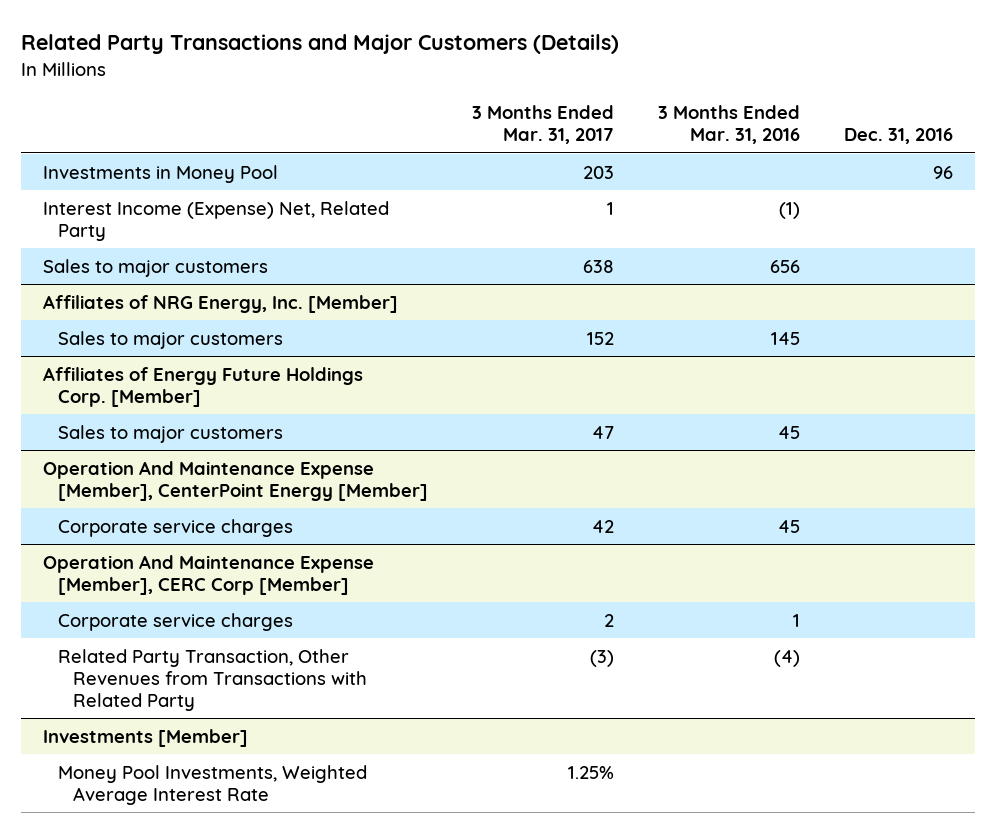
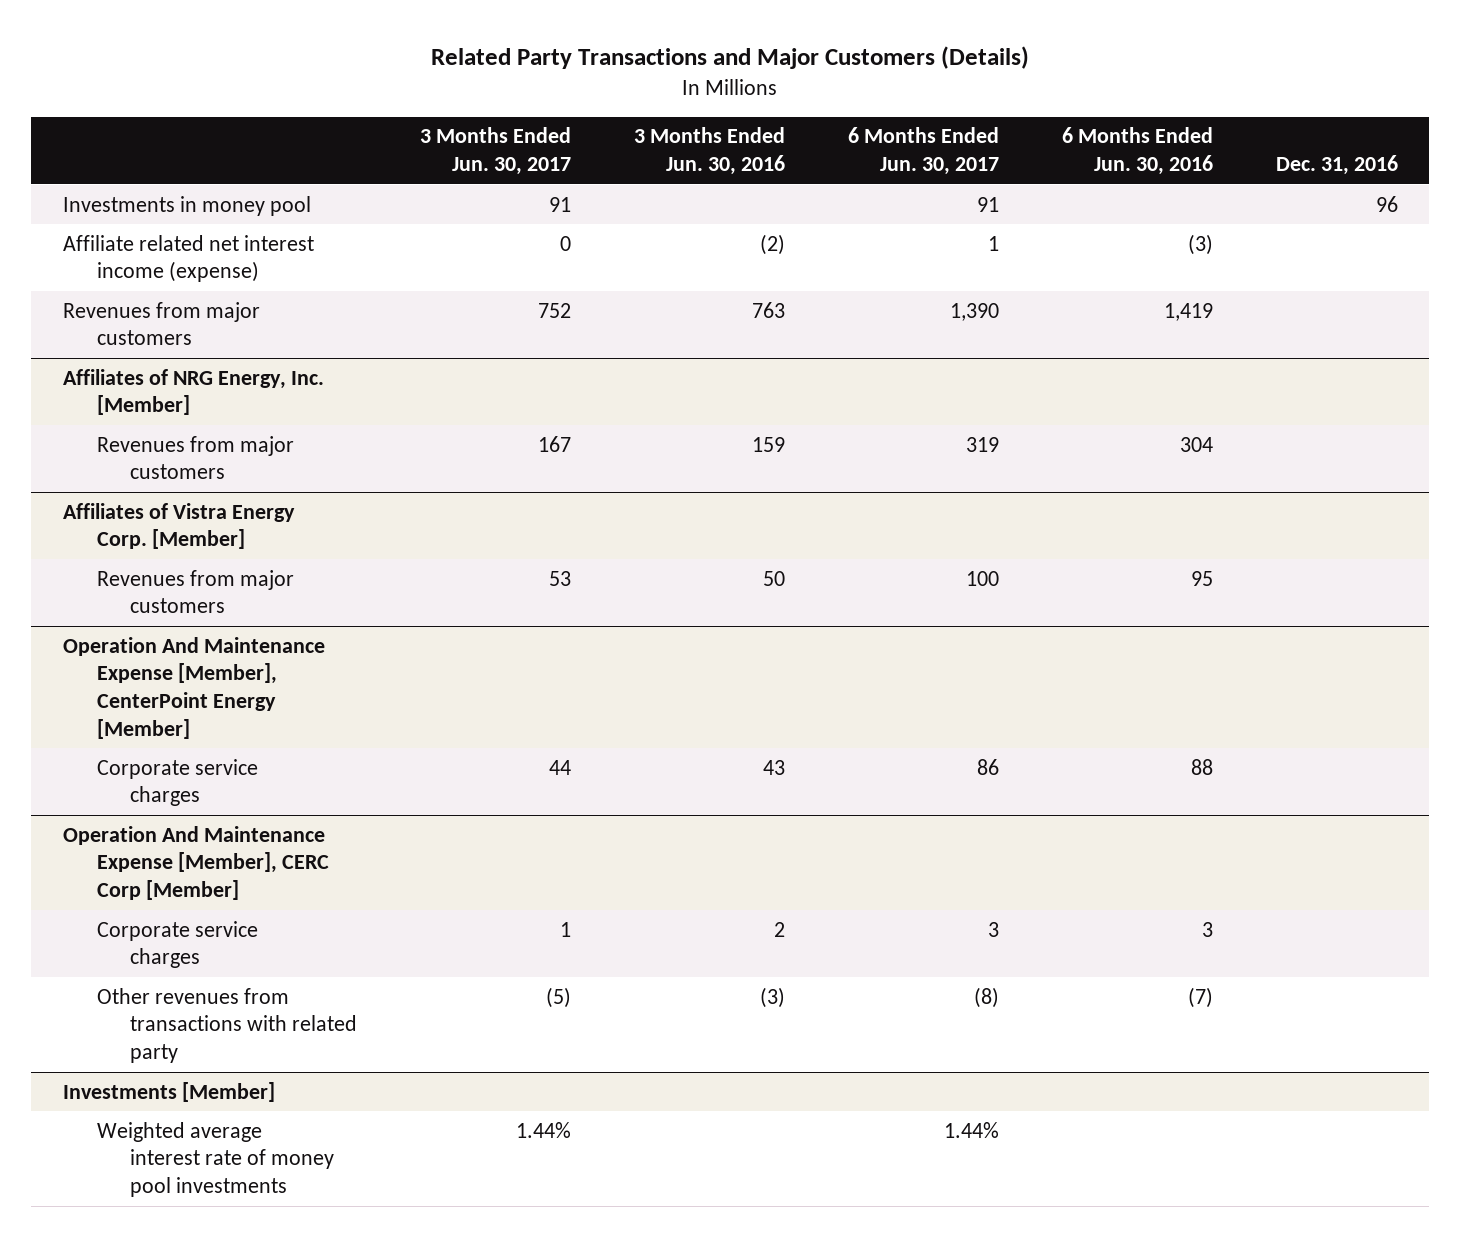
[472,105,615,145] 3 Months Ended Mar. 31, 2017 -> none
[658,105,801,145] 3 Months Ended Mar. 31, 2016 -> none
none -> [420,127,572,176] 3 Months Ended Jun. 30, 2017
none -> [634,127,786,176] 3 Months Ended Jun. 30, 2016
none -> [847,127,999,176] 6 Months Ended Jun. 30, 2017
none -> [1061,127,1213,176] 6 Months Ended Jun. 30, 2016
[43,164,279,183] Investments in Money Pool -> [62,195,311,216] Investments in money pool
[43,200,390,241] Interest Income (Expense) Net, Related Party -> [62,234,314,283] Affiliate related net interest income (expense)
[43,258,269,277] Sales to major customers -> [62,301,260,346] Revenues from major customers
[43,366,364,407] Affiliates of Energy Future Holdings Corp. [Member] -> none
[58,424,284,443] Sales to major customers -> none
[58,330,284,349] Sales to major customers -> [96,435,294,480] Revenues from major customers
none -> [62,502,295,550] Affiliates of Vistra Energy Corp. [Member]
none -> [96,569,294,614] Revenues from major customers
[58,648,367,711] Related Party Transaction, Other Revenues from Transactions with Related Party -> [96,987,358,1064] Other revenues from transactions with related party
[58,764,368,805] Money Pool Investments, Weighted Average Interest Rate -> [96,1121,335,1198] Weighted average interest rate of money pool investments

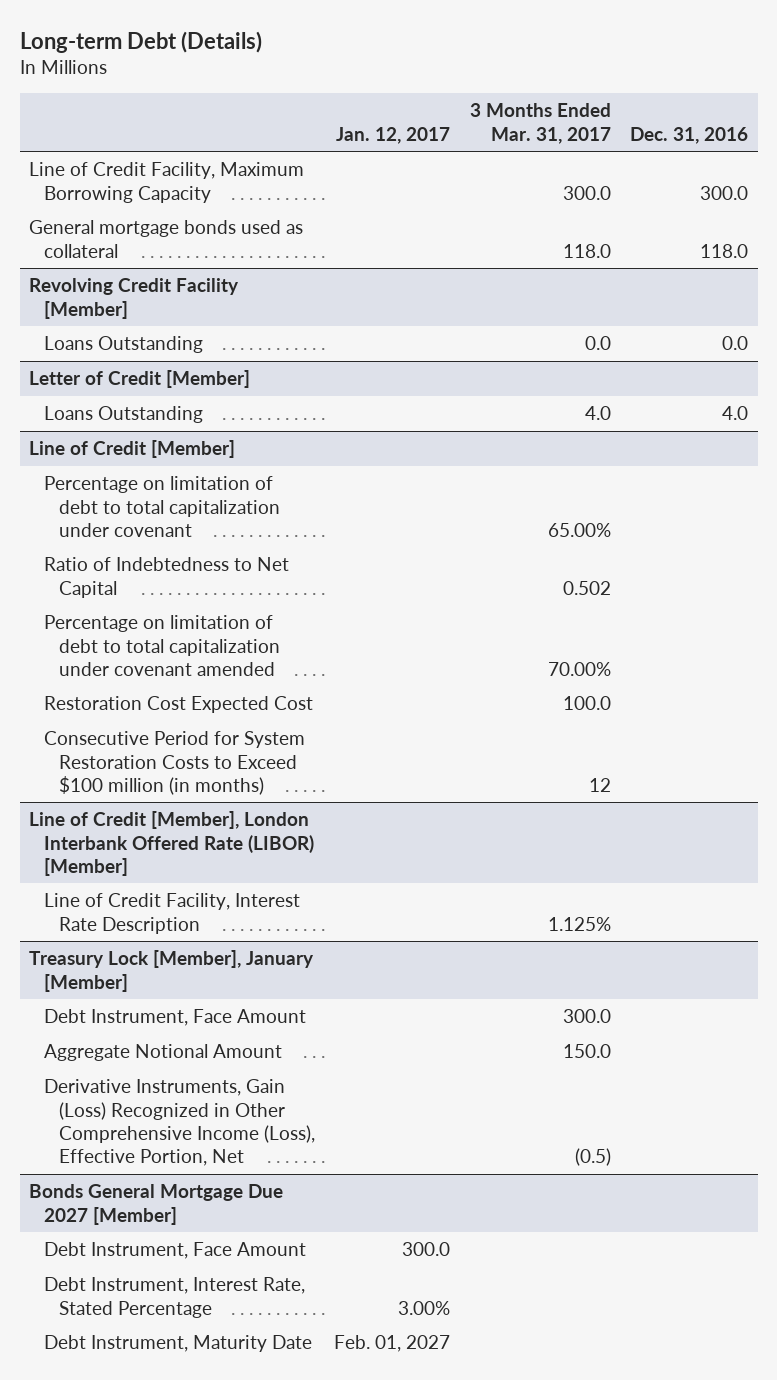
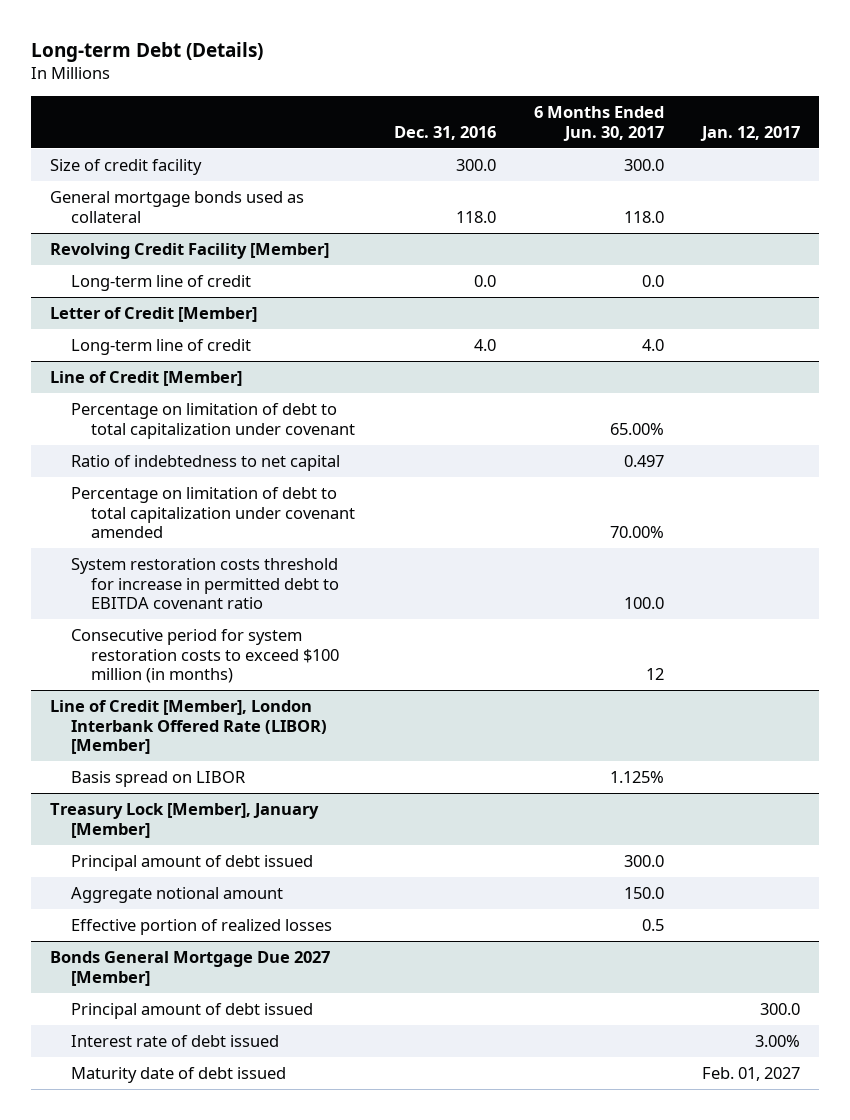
[469,103,611,144] 3 Months Ended Mar. 31, 2017 -> none
none -> [533,106,664,141] 6 Months Ended Jun. 30, 2017
[29,162,305,203] Line of Credit Facility, Maximum Borrowing Capacity -> [50,159,203,176] Size of credit facility
[44,336,204,354] Loans Outstanding -> [70,275,251,292] Long-term line of credit
[44,406,204,424] Loans Outstanding -> [70,339,251,356] Long-term line of credit
[44,557,290,598] Ratio of Indebtedness to Net Capital -> [70,455,340,472] Ratio of indebtedness to net capital
[44,696,314,714] Restoration Cost Expected Cost -> [70,558,340,610] System restoration costs threshold for increase in permitted debt to EBITDA covenant ratio
[44,731,306,795] Consecutive Period for System Restoration Costs to Exceed $100 million (in months) -> [70,629,340,684] Consecutive period for system restoration costs to exceed $100 million (in months)
[44,893,301,934] Line of Credit Facility, Interest Rate Description -> [70,771,246,788] Basis spread on LIBOR
[44,1009,307,1027] Debt Instrument, Face Amount -> [70,855,313,872] Principal amount of debt issued
[44,1044,283,1062] Aggregate Notional Amount -> [70,887,283,904] Aggregate notional amount
[44,1079,315,1167] Derivative Instruments, Gain (Loss) Recognized in Other Comprehensive Income (Loss), Effective Portion, Net -> [70,919,332,936] Effective portion of realized losses
[44,1242,307,1260] Debt Instrument, Face Amount -> [70,1003,313,1020] Principal amount of debt issued
[44,1277,306,1318] Debt Instrument, Interest Rate, Stated Percentage -> [70,1035,279,1048] Interest rate of debt issued
[44,1335,313,1353] Debt Instrument, Maturity Date -> [70,1067,286,1084] Maturity date of debt issued

